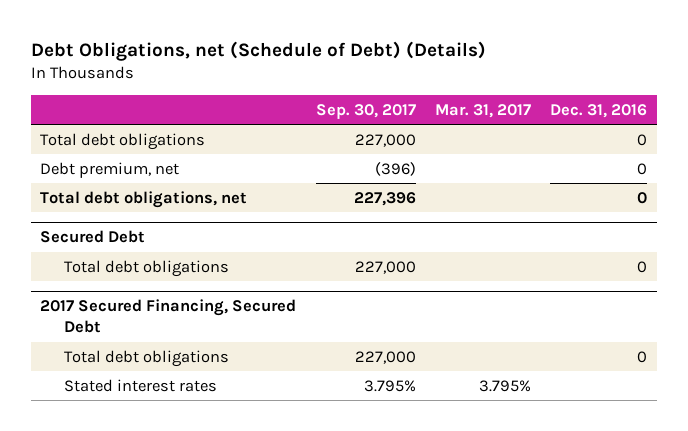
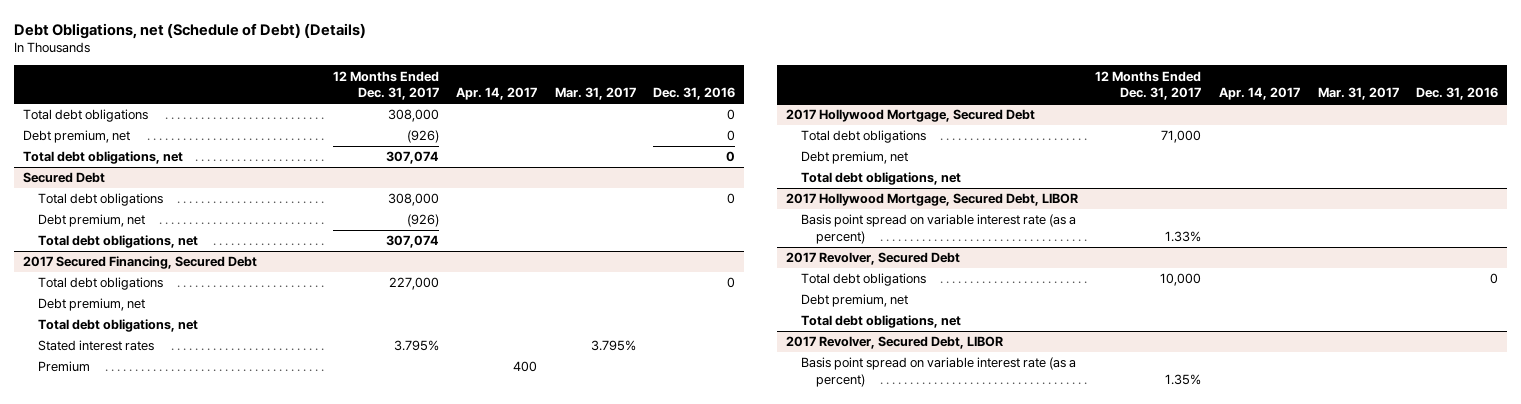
[315,103,416,119] Sep. 30, 2017 -> none
none -> [332,70,439,101] 12 Months Ended Dec. 31, 2017
none -> [456,87,538,101] Apr. 14, 2017
none -> [38,214,146,228] Debt premium, net
none -> [38,235,199,249] Total debt obligations, net
none -> [38,298,146,312] Debt premium, net
none -> [38,319,199,333] Total debt obligations, net
none -> [38,361,91,373] Premium
none -> [785,109,1035,123] 2017 Hollywood Mortgage, Secured Debt
none -> [800,130,926,144] Total debt obligations
none -> [800,151,908,165] Debt premium, net
none -> [800,172,961,186] Total debt obligations, net
none -> [785,193,1078,207] 2017 Hollywood Mortgage, Secured Debt, LIBOR
none -> [800,214,1076,244] Basis point spread on variable interest rate (as a percent)
none -> [785,252,960,266] 2017 Revolver, Secured Debt
none -> [800,273,926,287] Total debt obligations
none -> [800,294,908,308] Debt premium, net
none -> [800,315,961,329] Total debt obligations, net
none -> [785,336,1003,350] 2017 Revolver, Secured Debt, LIBOR
none -> [800,357,1076,387] Basis point spread on variable interest rate (as a percent)

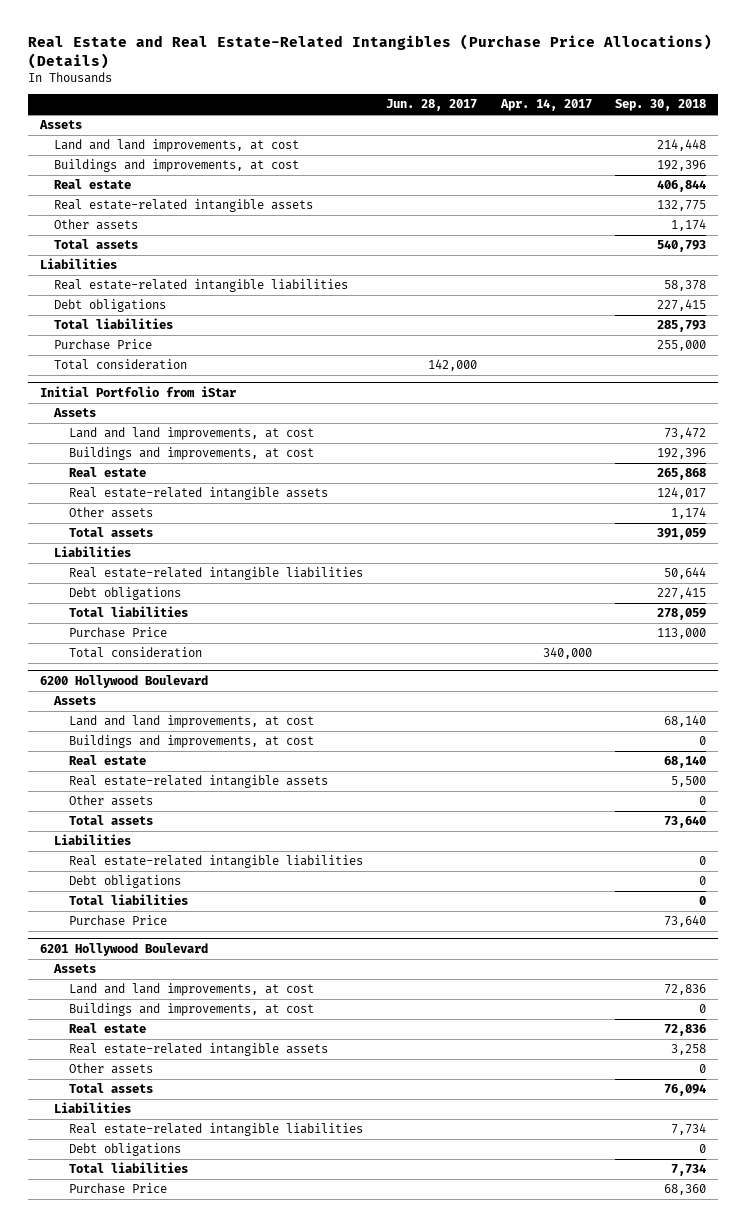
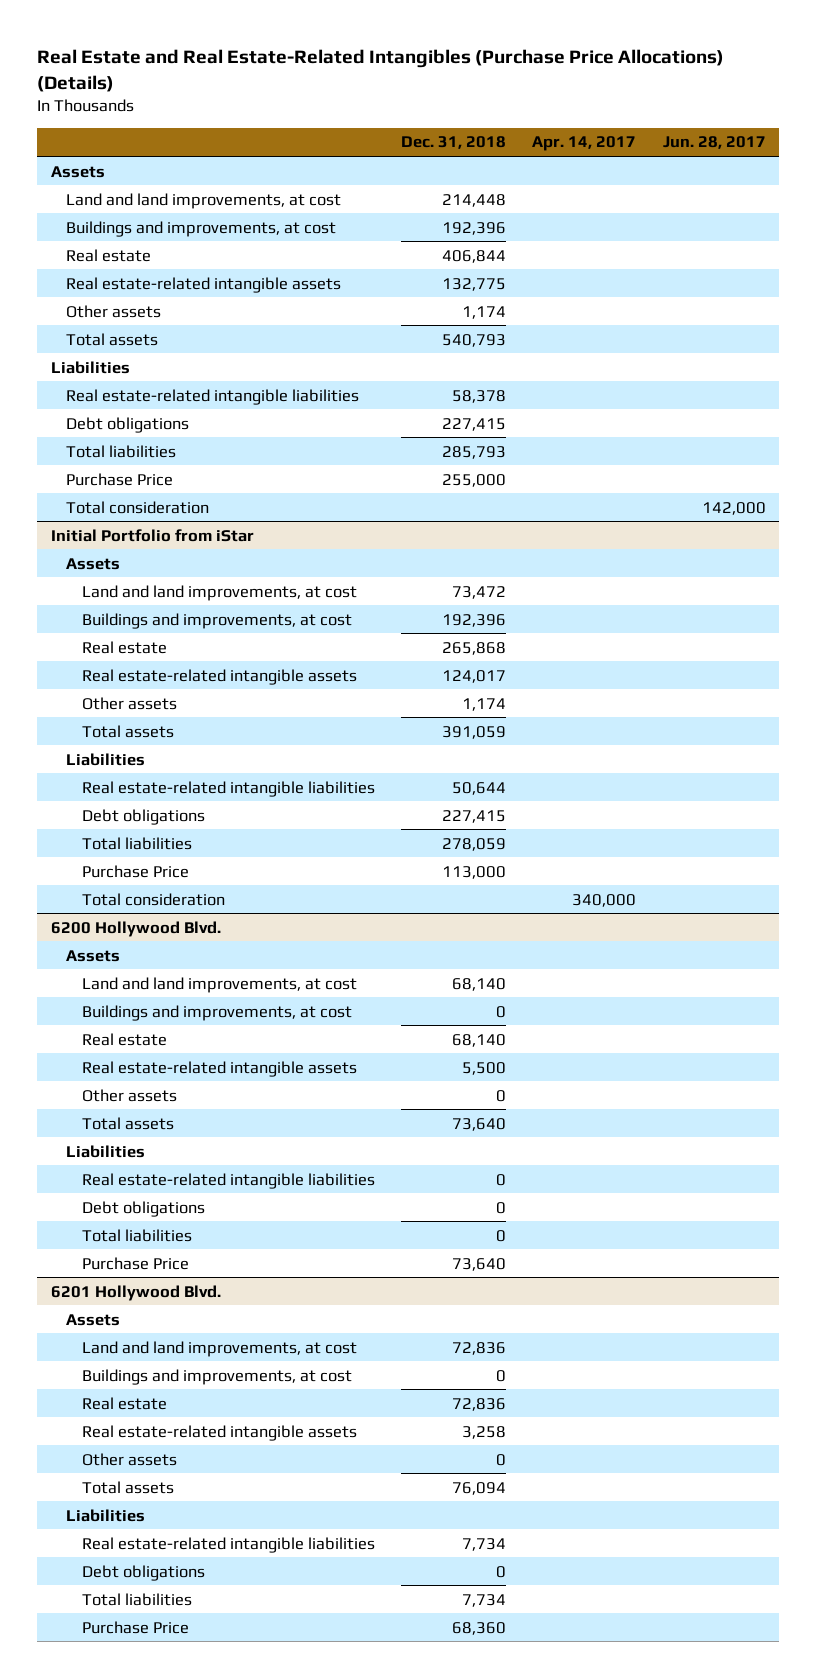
[614,99,706,112] Sep. 30, 2018 -> none
none -> [400,136,506,150] Dec. 31, 2018
[39,675,208,689] 6200 Hollywood Boulevard -> [50,920,221,937] 6200 Hollywood Blvd.
[39,943,208,957] 6201 Hollywood Boulevard -> [50,1284,221,1301] 6201 Hollywood Blvd.

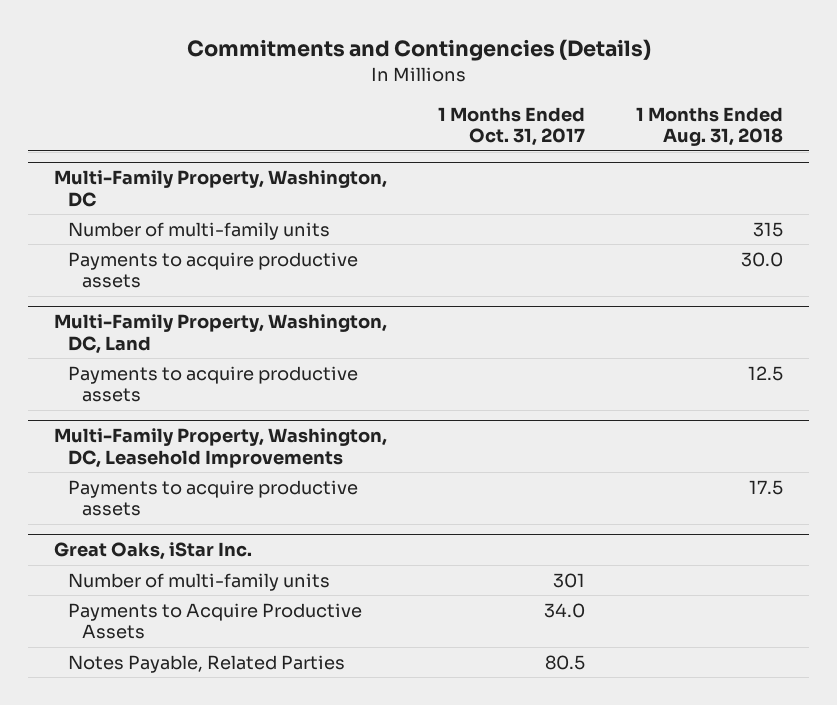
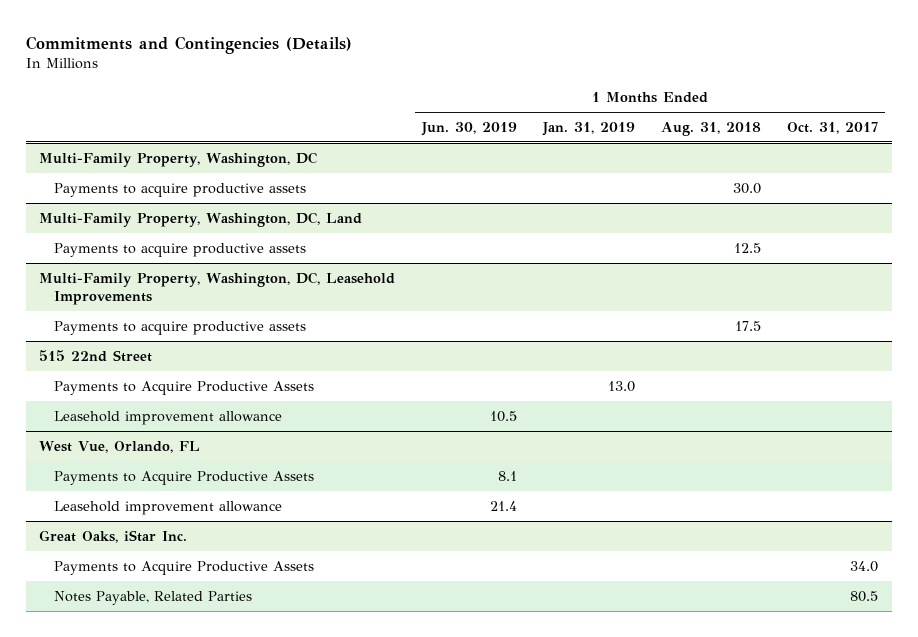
none -> [420,121,517,136] Jun. 30, 2019
none -> [541,121,635,136] Jan. 31, 2019
[67,221,330,240] Number of multi-family units -> none
none -> [39,349,153,362] 515 22nd Street
none -> [53,380,314,395] Payments to Acquire Productive Assets
none -> [53,410,282,425] Leasehold improvement allowance
none -> [39,440,201,453] West Vue, Orlando, FL
none -> [53,470,314,485] Payments to Acquire Productive Assets
none -> [53,500,282,515] Leasehold improvement allowance
[67,572,330,591] Number of multi-family units -> none

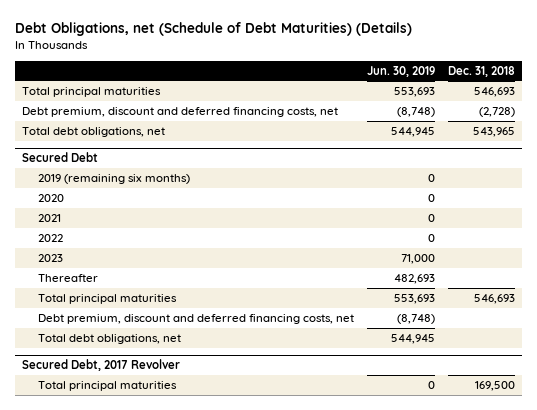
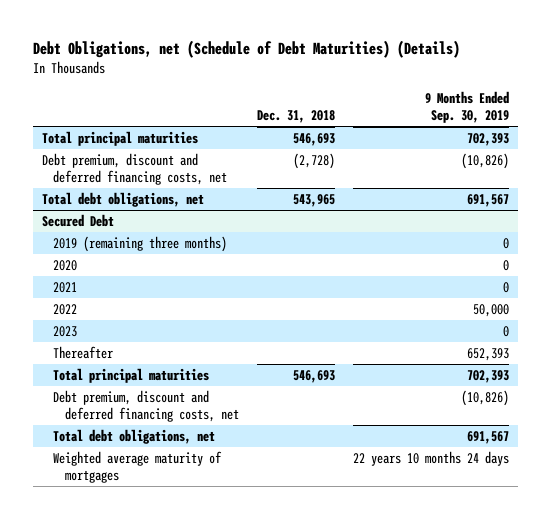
[367,65,436,77] Jun. 30, 2019 -> none
none -> [425,91,510,124] 9 Months Ended Sep. 30, 2019
[38,173,191,184] 2019 (remaining six months) -> [53,235,228,252] 2019 (remaining three months)
[21,358,180,371] Secured Debt, 2017 Revolver -> none
[38,380,178,391] Total principal maturities -> none
none -> [53,450,223,484] Weighted average maturity of mortgages

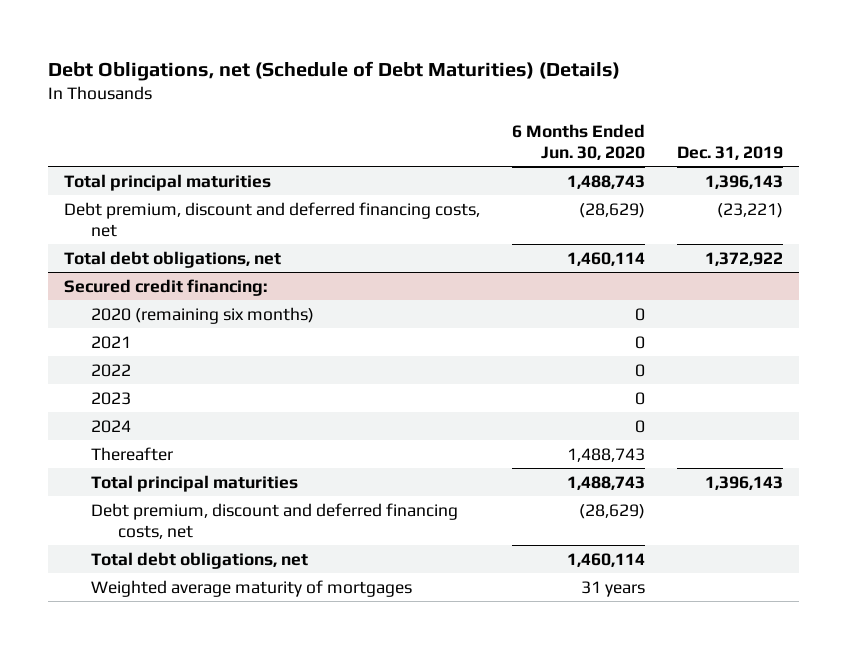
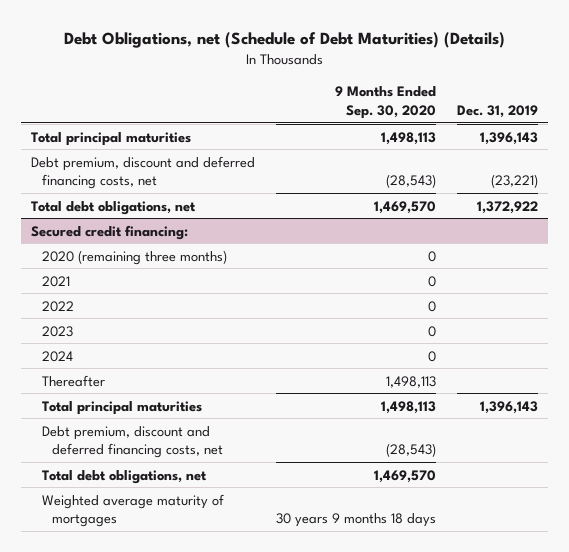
[512,123,646,160] 6 Months Ended Jun. 30, 2020 -> none
none -> [335,85,437,119] 9 Months Ended Sep. 30, 2020
[91,306,315,324] 2020 (remaining six months) -> [41,249,227,265] 2020 (remaining three months)

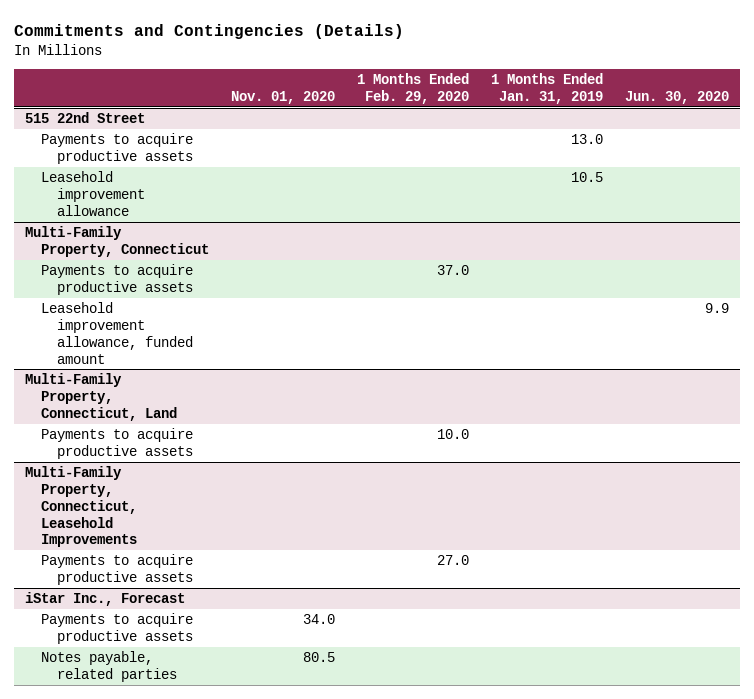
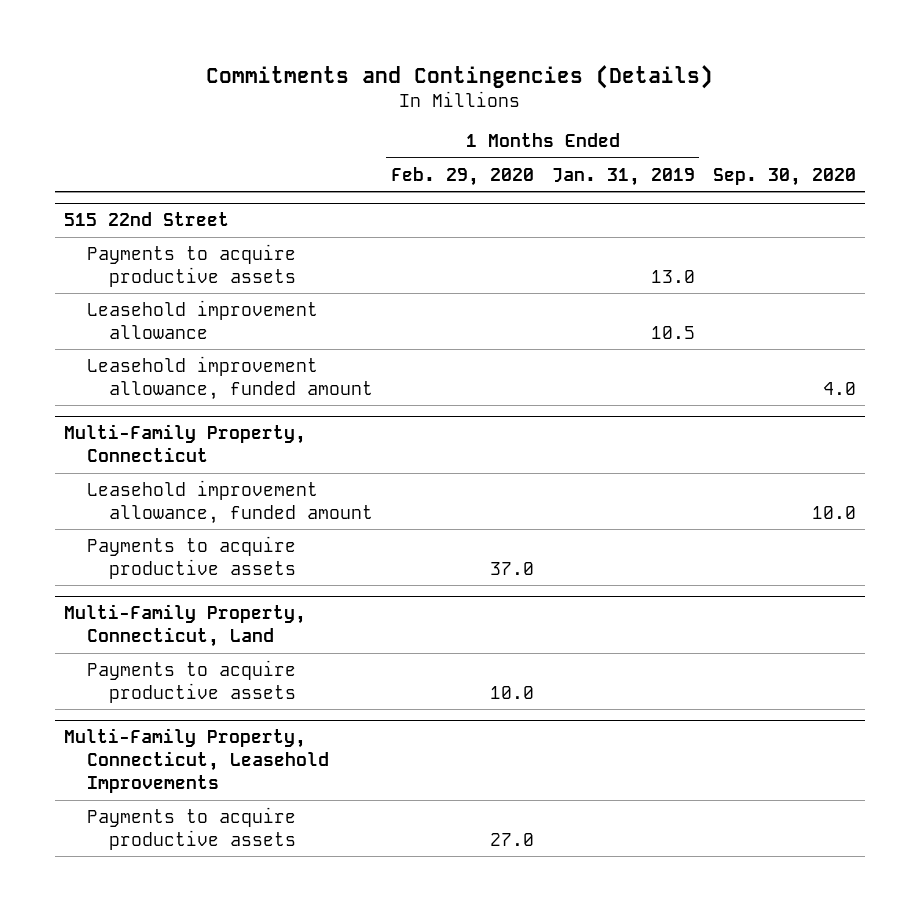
[230,90,335,104] Nov. 01, 2020 -> none
[624,90,729,104] Jun. 30, 2020 -> none
none -> [712,167,856,186] Sep. 30, 2020
none -> [86,355,373,400] Leasehold improvement allowance, funded amount
[40,264,193,295] Payments to acquire productive assets -> [86,535,296,579] Payments to acquire productive assets
[25,592,186,607] iStar Inc., Forecast -> none
[40,613,193,644] Payments to acquire productive assets -> none
[40,651,177,682] Notes payable, related parties -> none

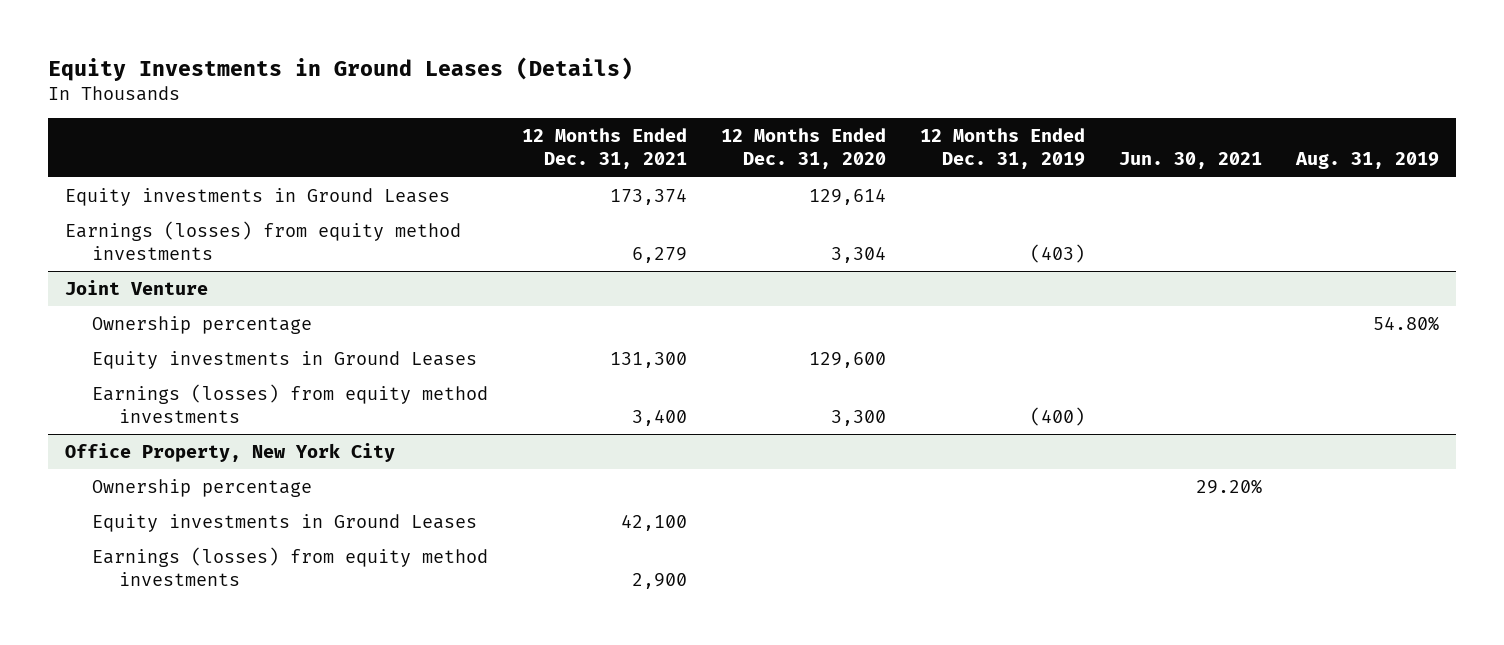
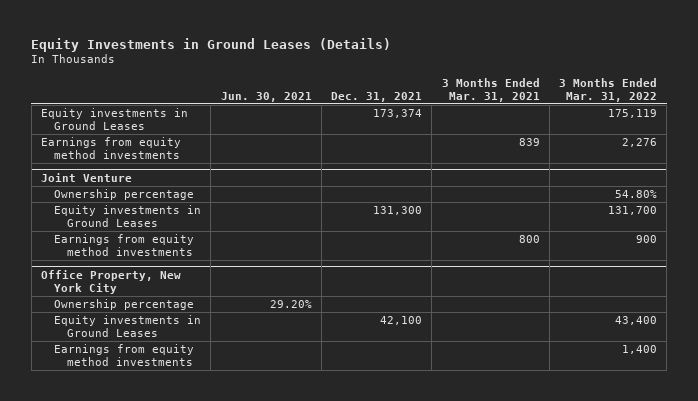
[521,128,687,170] 12 Months Ended Dec. 31, 2021 -> none
[720,128,886,170] 12 Months Ended Dec. 31, 2020 -> none
[920,128,1086,170] 12 Months Ended Dec. 31, 2019 -> none
[1295,152,1440,170] Aug. 31, 2019 -> none
none -> [331,91,423,102] Dec. 31, 2021
none -> [441,77,540,102] 3 Months Ended Mar. 31, 2021
none -> [559,77,658,102] 3 Months Ended Mar. 31, 2022
[64,220,461,260] Earnings (losses) from equity method investments -> [41,137,182,160] Earnings from equity method investments
[91,383,488,423] Earnings (losses) from equity method investments -> [54,234,195,257] Earnings from equity method investments
[91,546,488,586] Earnings (losses) from equity method investments -> [54,344,195,367] Earnings from equity method investments

